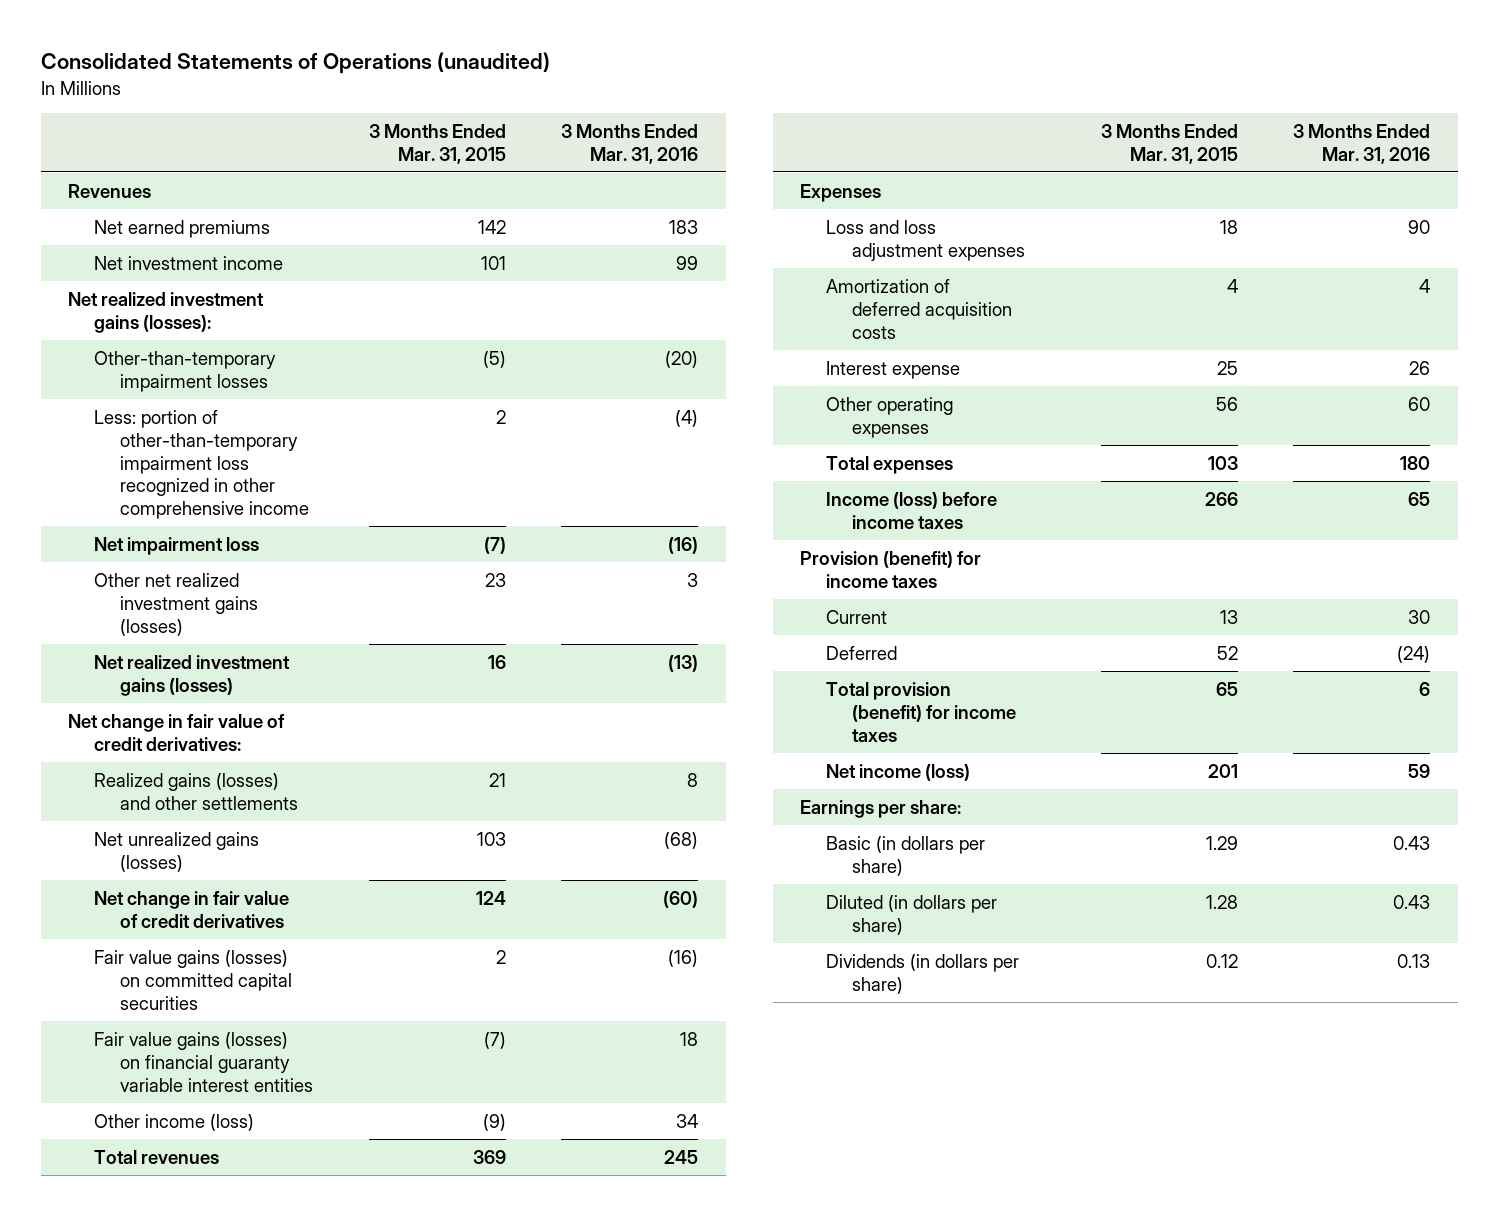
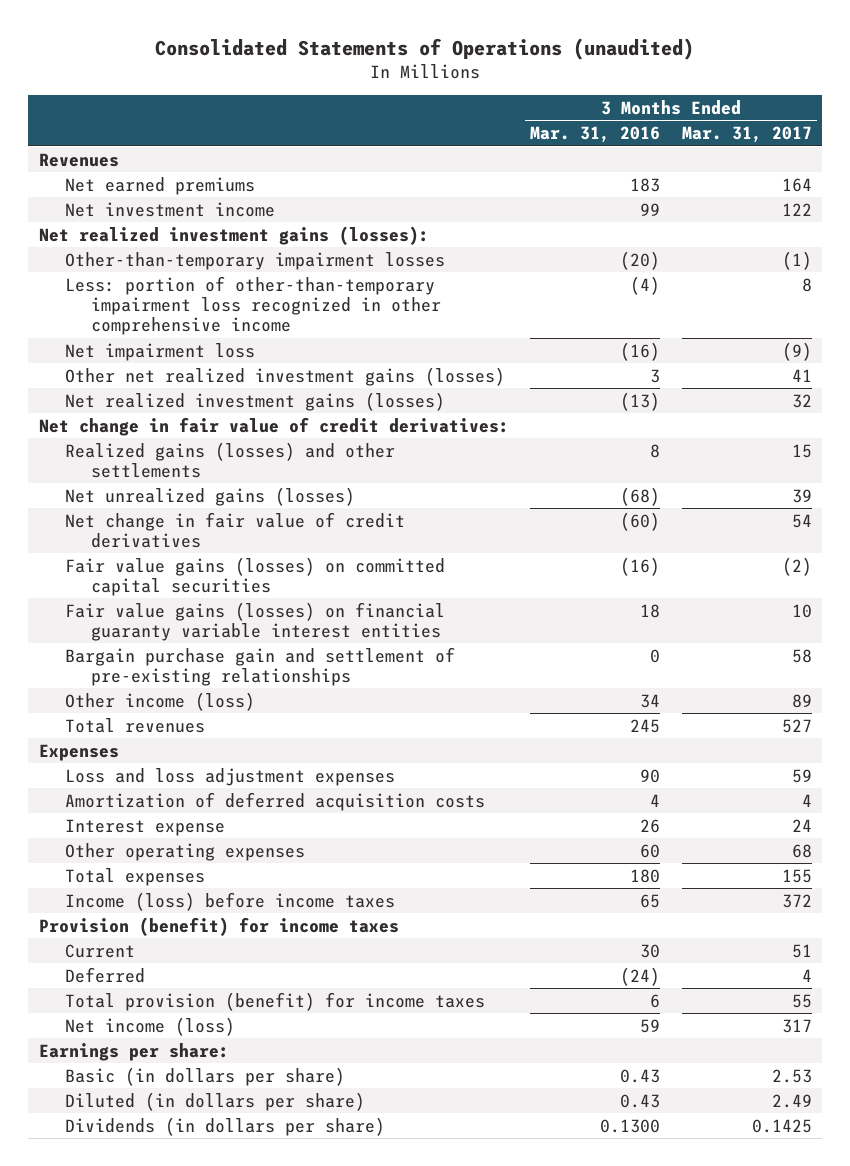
[368,123,506,164] 3 Months Ended Mar. 31, 2015 -> none
none -> [681,126,812,144] Mar. 31, 2017
none -> [64,646,455,686] Bargain purchase gain and settlement of pre-existing relationships
[1397,953,1431,968] 0.13 -> [600,1118,661,1133] 0.1300

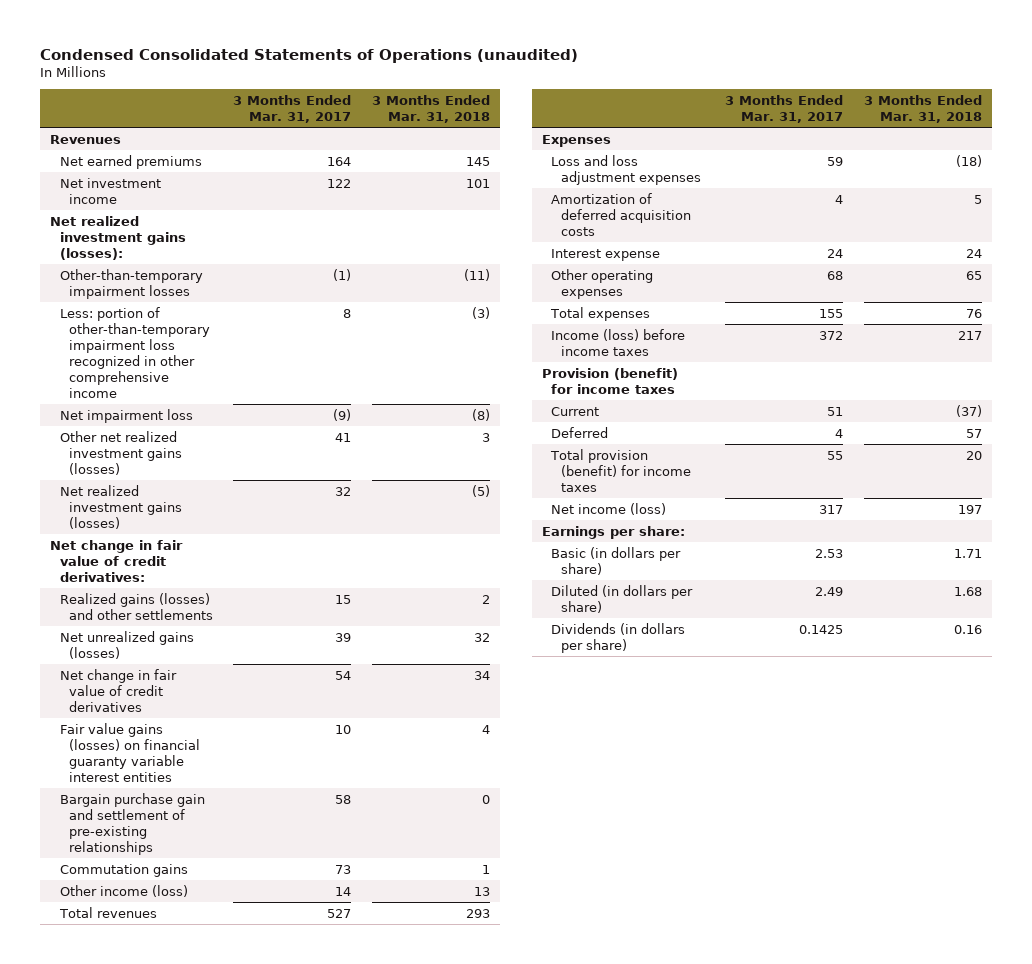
[155,37,695,60] Consolidated Statements of Operations (unaudited) -> [39,48,578,63] Condensed Consolidated Statements of Operations (unaudited)
[530,126,661,144] Mar. 31, 2016 -> none
none -> [371,94,490,123] 3 Months Ended Mar. 31, 2018
[64,556,445,596] Fair value gains (losses) on committed capital securities -> none
none -> [59,863,188,877] Commutation gains
[791,693,812,708] 89 -> [335,886,352,896] 14

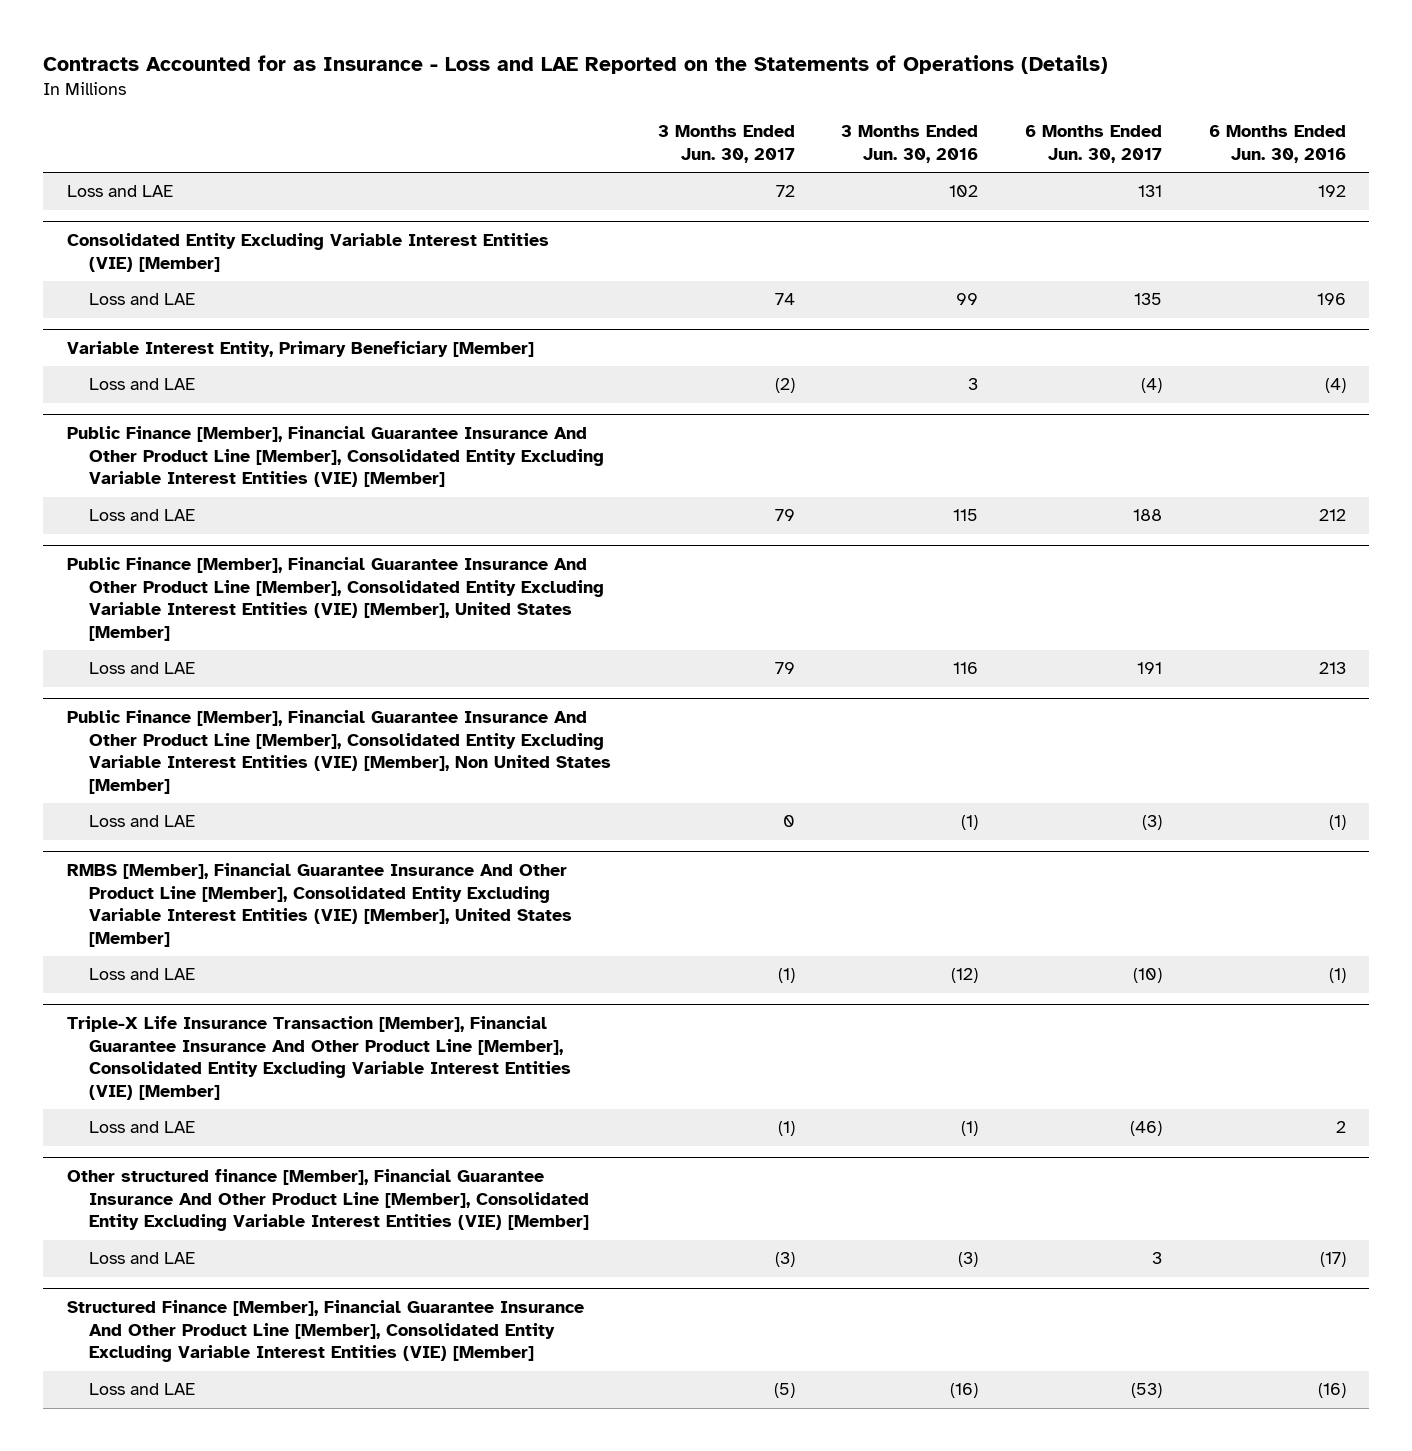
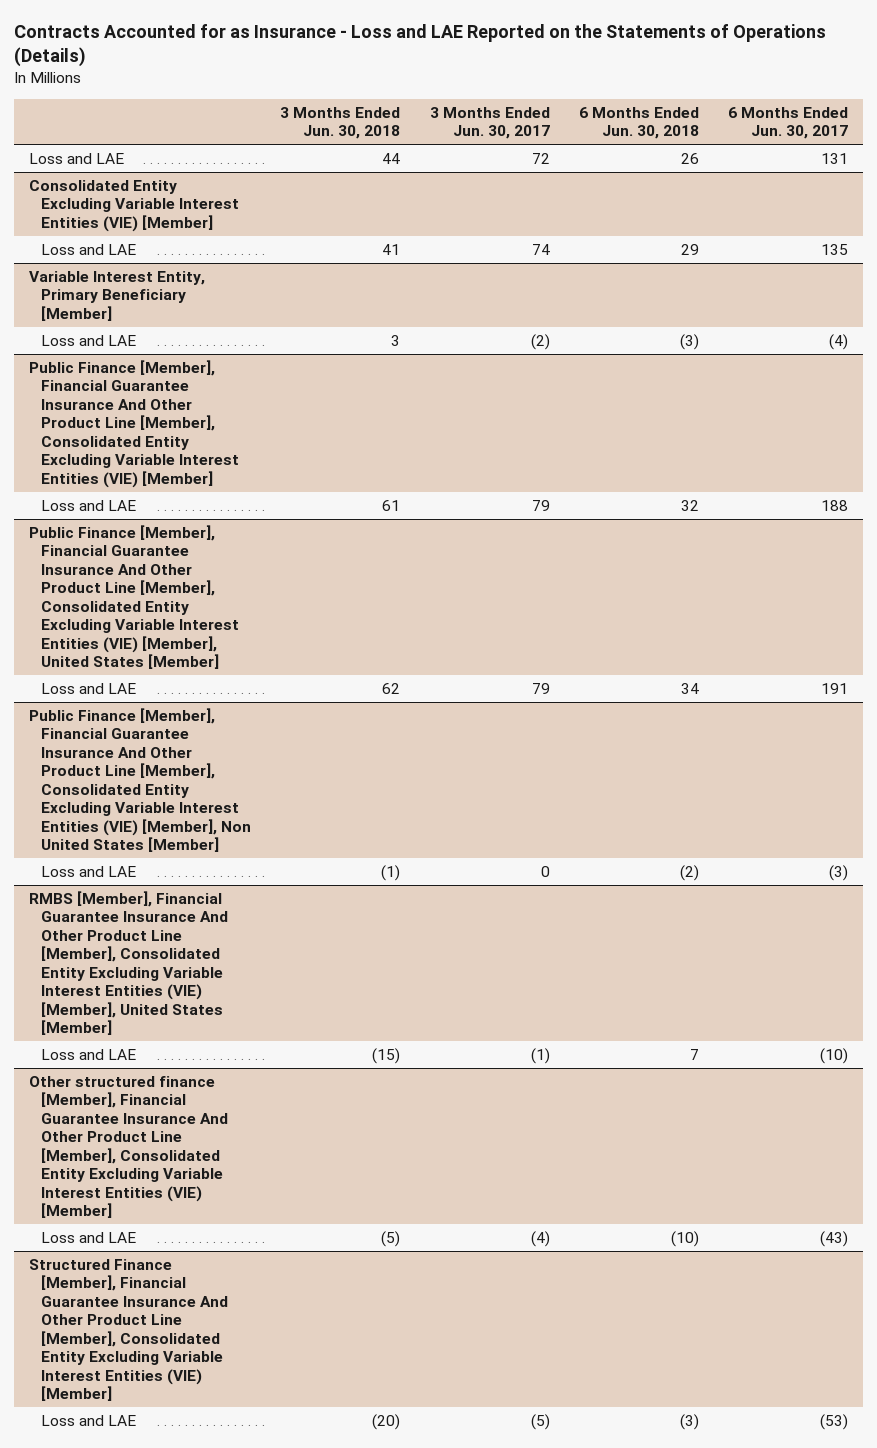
[841,125,979,164] 3 Months Ended Jun. 30, 2016 -> none
[1208,125,1346,164] 6 Months Ended Jun. 30, 2016 -> none
none -> [280,106,401,140] 3 Months Ended Jun. 30, 2018
none -> [578,106,699,140] 6 Months Ended Jun. 30, 2018
[66,1015,571,1101] Triple-X Life Insurance Transaction [Member], Financial Guarantee Insurance And Other Product Line [Member], Consolidated Entity Excluding Variable Interest Entities (VIE) [Member] -> none
[88,1121,195,1134] Loss and LAE -> none
[774,1252,795,1268] (3) -> [530,1230,550,1247] (4)
[1151,1252,1162,1265] 3 -> [820,1230,849,1247] (43)

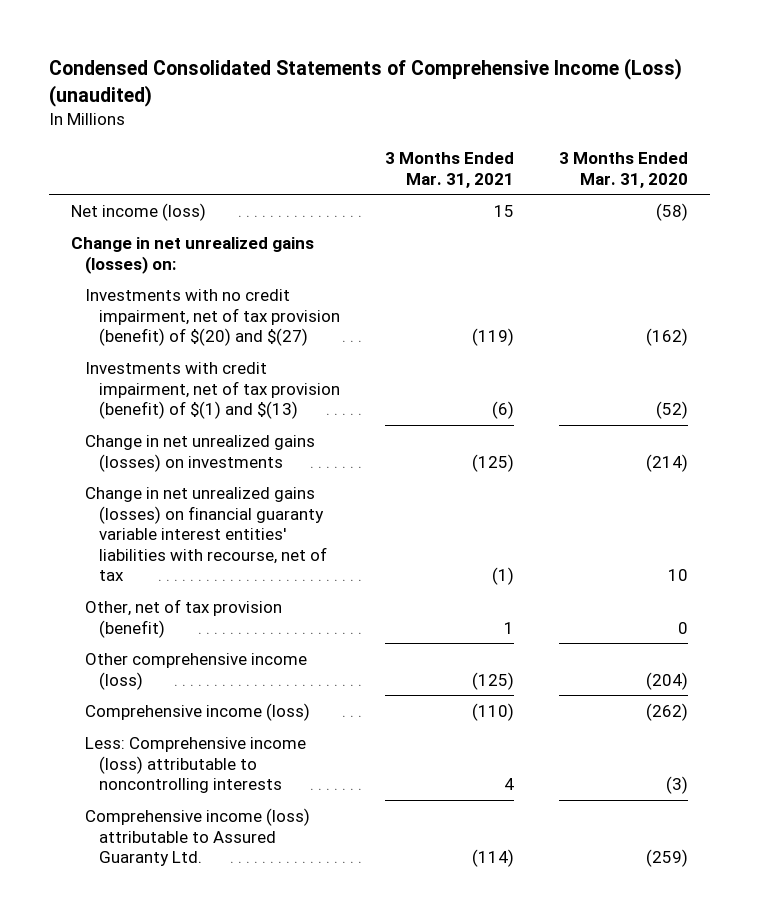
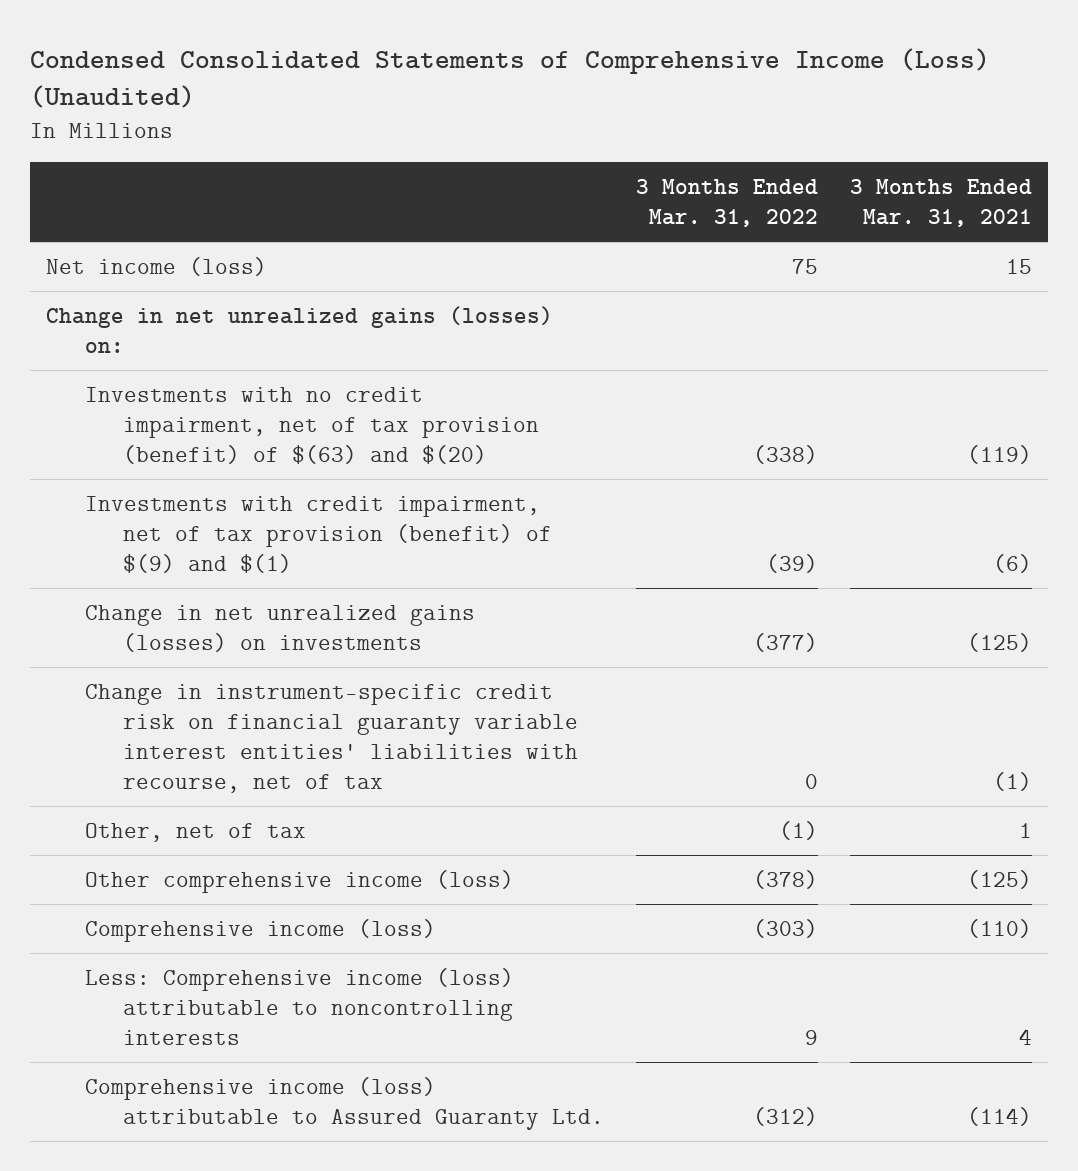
[48,58,682,107] Condensed Consolidated Statements of Comprehensive Income (Loss) (unaudited) -> [30,47,991,109] Condensed Consolidated Statements of Comprehensive Income (Loss) (Unaudited)
[558,152,688,188] 3 Months Ended Mar. 31, 2020 -> none
none -> [635,179,818,228] 3 Months Ended Mar. 31, 2022
[84,288,340,347] Investments with no credit impairment, net of tax provision (benefit) of $(20) and $(27) -> [84,386,540,464] Investments with no credit impairment, net of tax provision (benefit) of $(63) and $(20)
[84,361,340,420] Investments with credit impairment, net of tax provision (benefit) of $(1) and $(13) -> [84,495,553,573] Investments with credit impairment, net of tax provision (benefit) of $(9) and $(1)
[84,486,327,582] Change in net unrealized gains (losses) on financial guaranty variable interest entities' liabilities with recourse, net of tax -> [84,683,579,794] Change in instrument-specific credit risk on financial guaranty variable interest entities' liabilities with recourse, net of tax
[84,598,282,638] Other, net of tax provision (benefit) -> [84,822,306,842] Other, net of tax

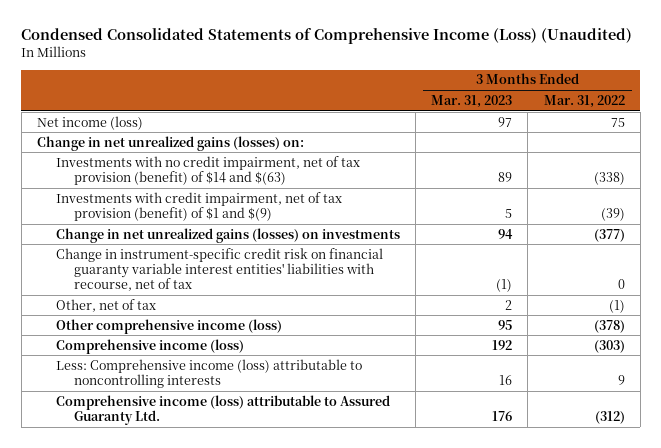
[849,179,1032,228] 3 Months Ended Mar. 31, 2021 -> none
none -> [431,94,513,108] Mar. 31, 2023
[84,386,540,464] Investments with no credit impairment, net of tax provision (benefit) of $(63) and $(20) -> [55,155,360,186] Investments with no credit impairment, net of tax provision (benefit) of $14 and $(63)
[84,495,553,573] Investments with credit impairment, net of tax provision (benefit) of $(9) and $(1) -> [55,191,342,222] Investments with credit impairment, net of tax provision (benefit) of $1 and $(9)

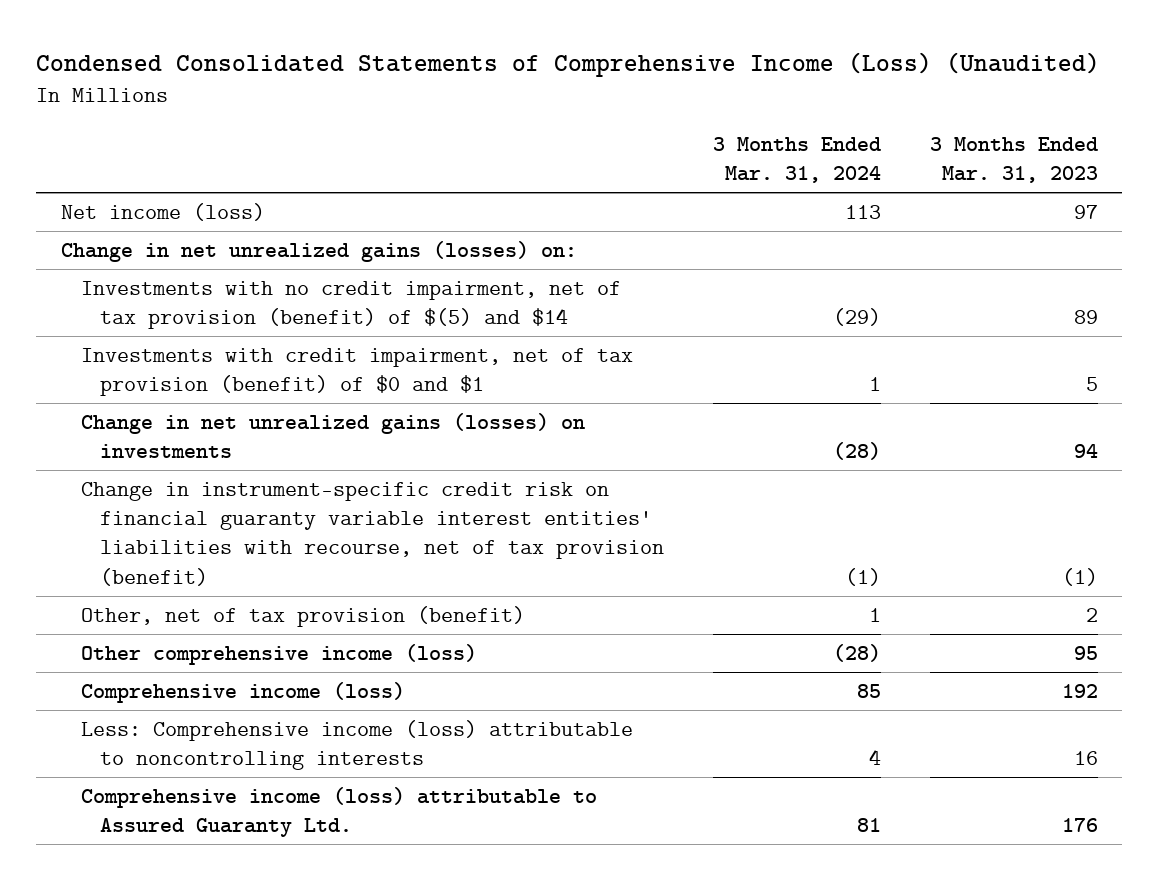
[543,94,625,108] Mar. 31, 2022 -> none
none -> [713,136,882,183] 3 Months Ended Mar. 31, 2024
[55,155,360,186] Investments with no credit impairment, net of tax provision (benefit) of $14 and $(63) -> [80,281,621,330] Investments with no credit impairment, net of tax provision (benefit) of $(5) and $14
[55,191,342,222] Investments with credit impairment, net of tax provision (benefit) of $1 and $(9) -> [80,348,633,397] Investments with credit impairment, net of tax provision (benefit) of $0 and $1
[55,247,383,292] Change in instrument-specific credit risk on financial guaranty variable interest entities' liabilities with recourse, net of tax -> [80,482,665,586] Change in instrument-specific credit risk on financial guaranty variable interest entities' liabilities with recourse, net of tax provision (benefit)
[55,298,156,312] Other, net of tax -> [80,606,525,628] Other, net of tax provision (benefit)

